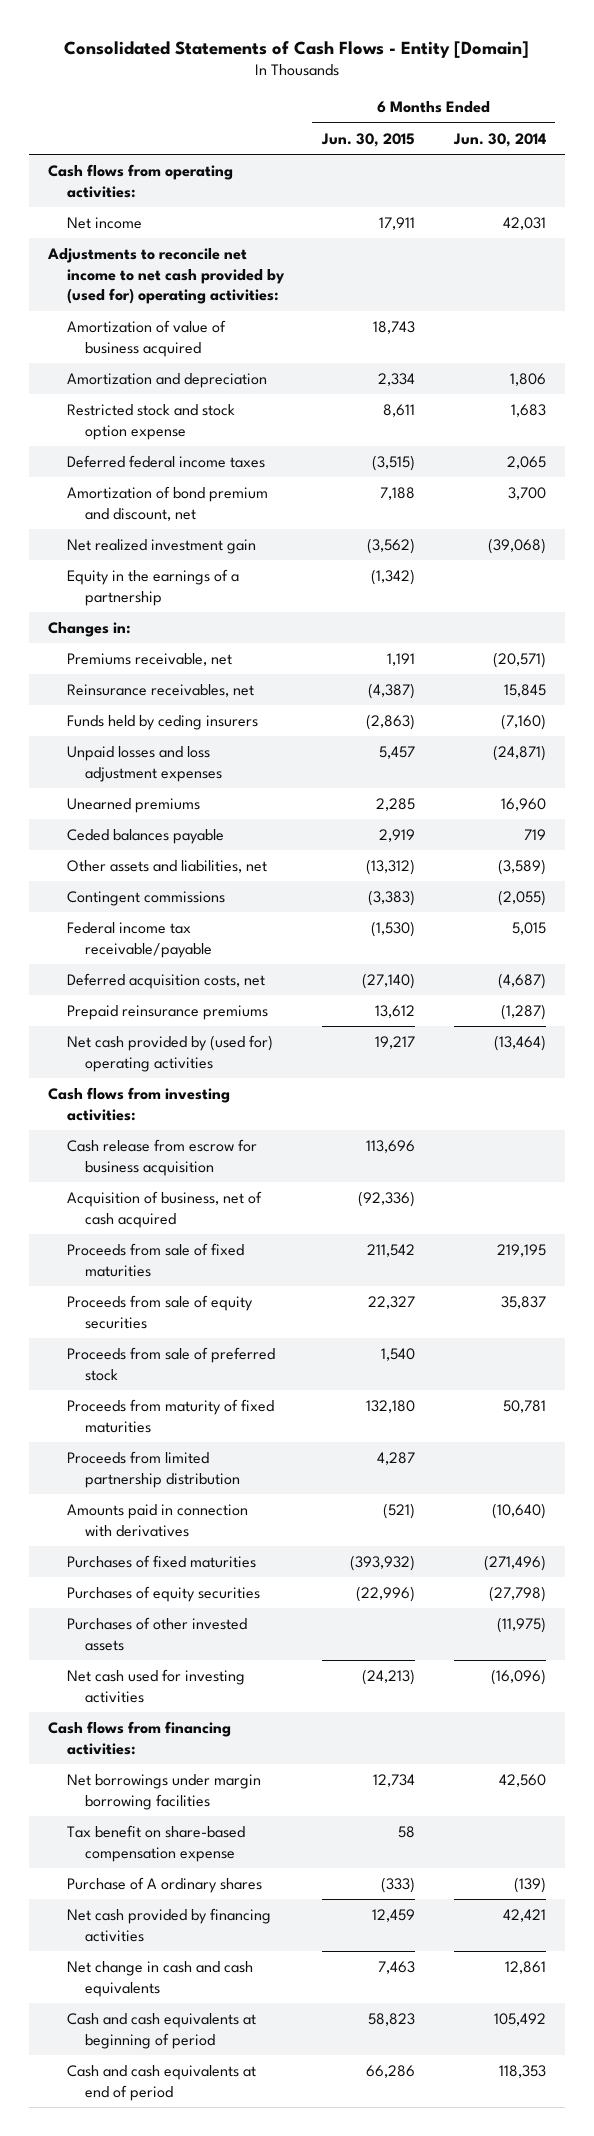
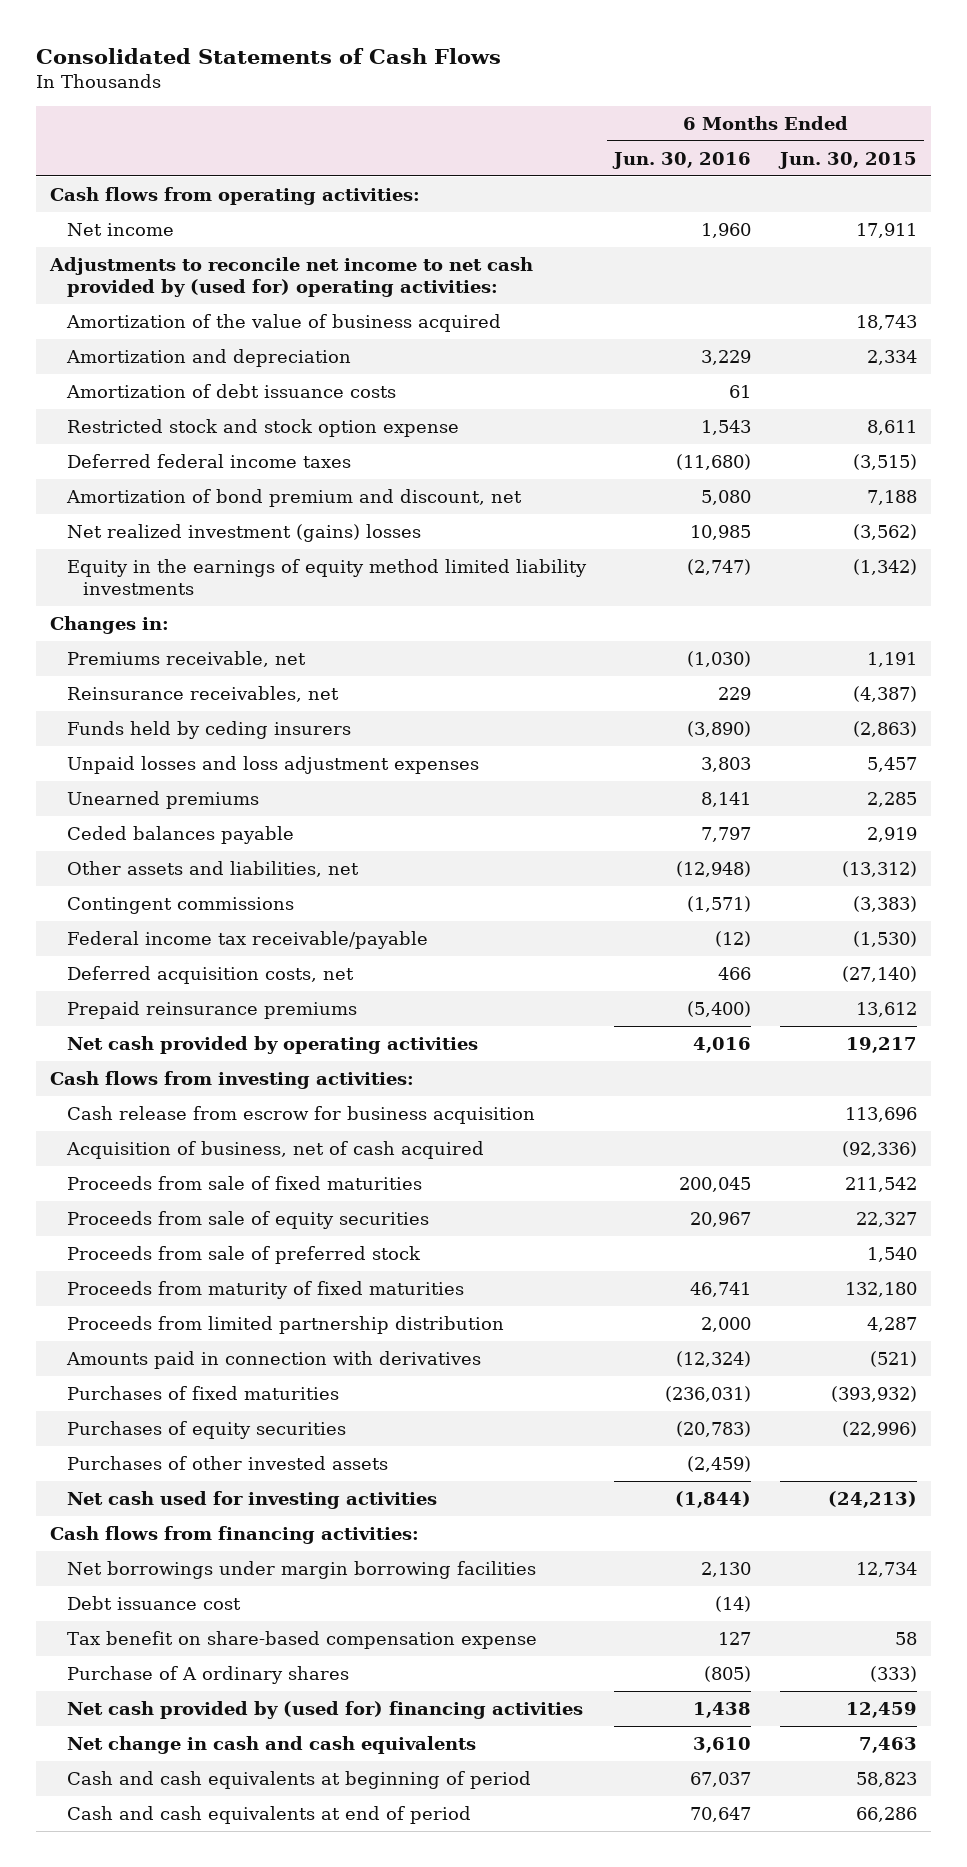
[63,40,529,58] Consolidated Statements of Cash Flows - Entity [Domain] -> [35,47,501,64] Consolidated Statements of Cash Flows
[452,132,546,147] Jun. 30, 2014 -> none
none -> [612,151,752,169] Jun. 30, 2016
[66,320,226,357] Amortization of value of business acquired -> [65,314,501,333] Amortization of the value of business acquired
none -> [65,384,396,399] Amortization of debt issuance costs
[66,539,256,555] Net realized investment gain -> [66,524,421,543] Net realized investment (gains) losses
[66,569,239,606] Equity in the earnings of a partnership -> [66,559,587,596] Equity in the earnings of equity method limited liability investments
[66,1035,273,1072] Net cash provided by (used for) operating activities -> [66,1036,478,1055] Net cash provided by operating activities
none -> [66,1596,241,1611] Debt issuance cost
[66,1908,271,1942] Net cash provided by financing activities -> [66,1701,583,1720] Net cash provided by (used for) financing activities

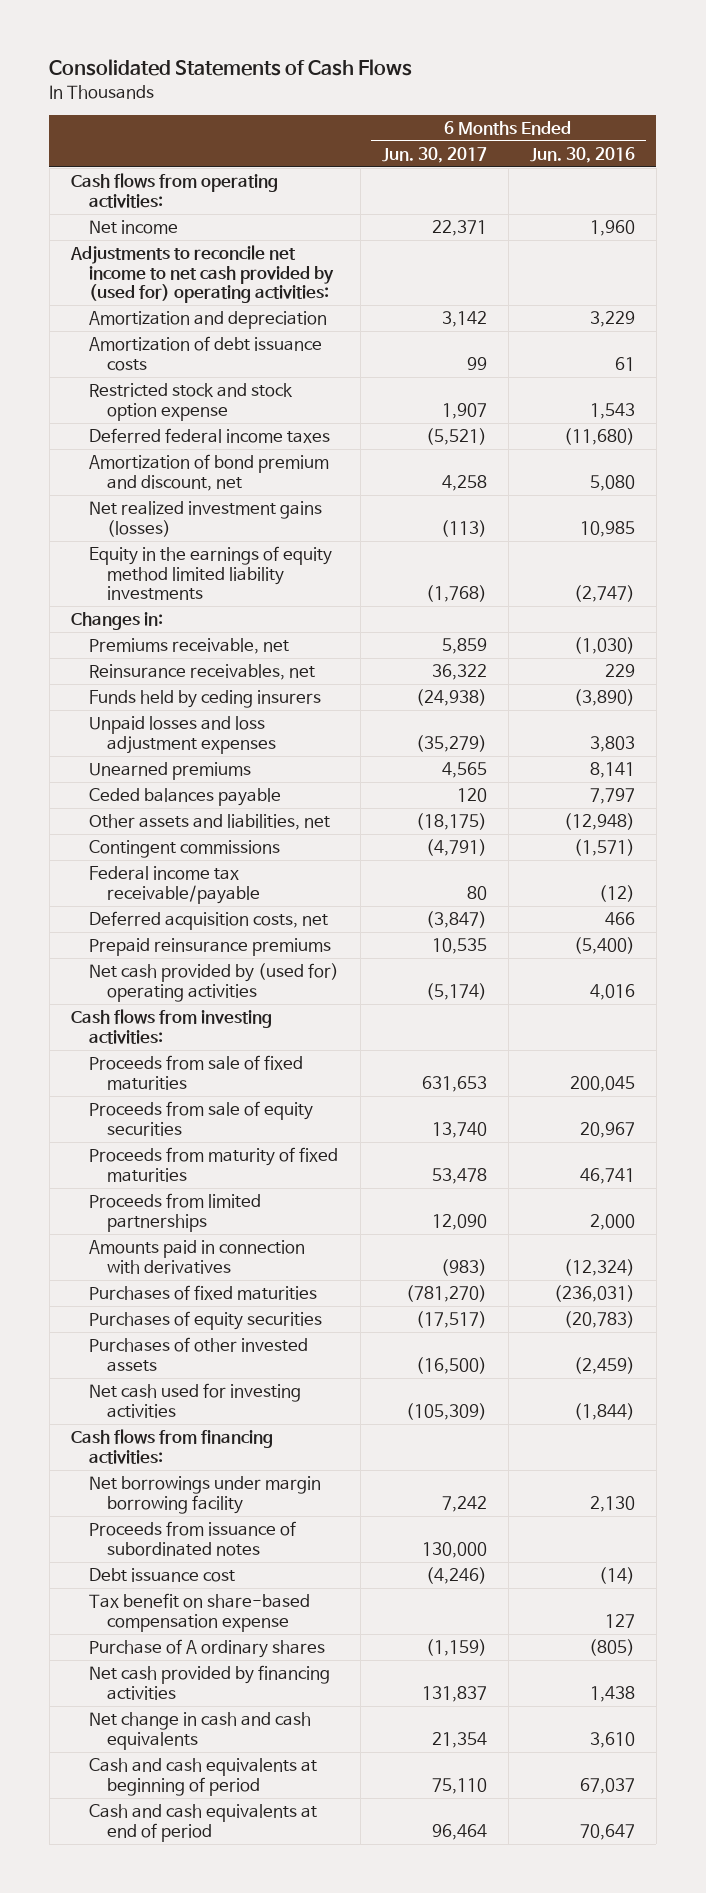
[778,151,918,169] Jun. 30, 2015 -> none
none -> [381,146,487,163] Jun. 30, 2017
[65,314,501,333] Amortization of the value of business acquired -> none
[66,524,421,543] Net realized investment (gains) losses -> [88,501,322,537] Net realized investment gains (losses)
[66,1036,478,1055] Net cash provided by operating activities -> [88,963,339,1002] Net cash provided by (used for) operating activities
[66,1106,535,1125] Cash release from escrow for business acquisition -> none
[65,1141,484,1160] Acquisition of business, net of cash acquired -> none
[66,1246,421,1265] Proceeds from sale of preferred stock -> none
[66,1316,504,1335] Proceeds from limited partnership distribution -> [88,1193,261,1232] Proceeds from limited partnerships
[66,1561,536,1580] Net borrowings under margin borrowing facilities -> [88,1476,321,1514] Net borrowings under margin borrowing facility
none -> [88,1521,296,1556] Proceeds from issuance of subordinated notes
[66,1701,583,1720] Net cash provided by (used for) financing activities -> [88,1665,330,1700] Net cash provided by financing activities

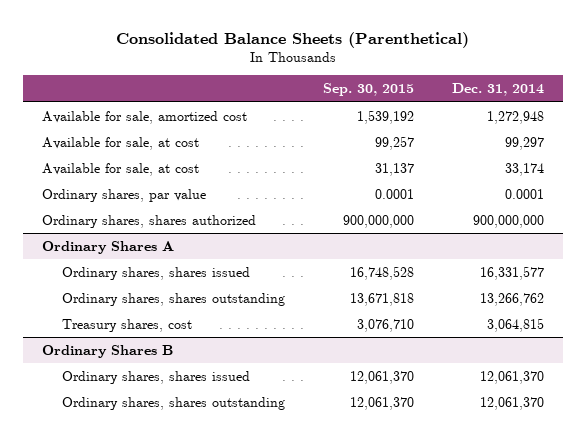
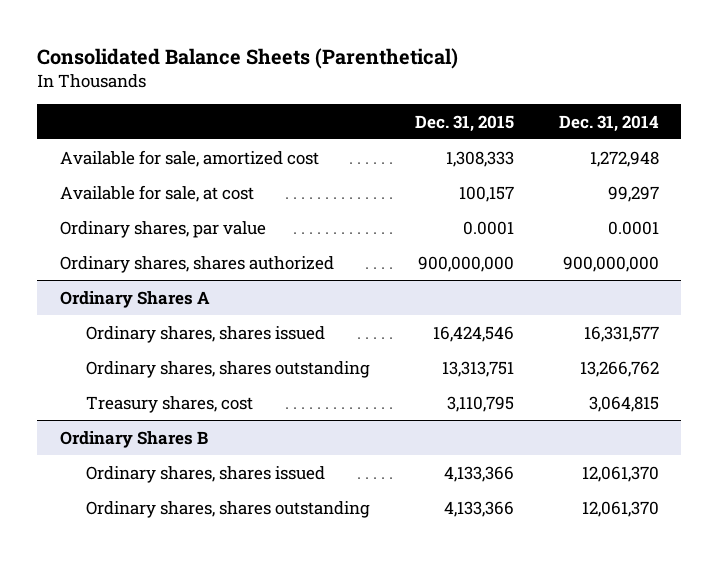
[323,83,415,97] Sep. 30, 2015 -> none
none -> [415,114,515,132] Dec. 31, 2015
[42,162,200,176] Available for sale, at cost -> none

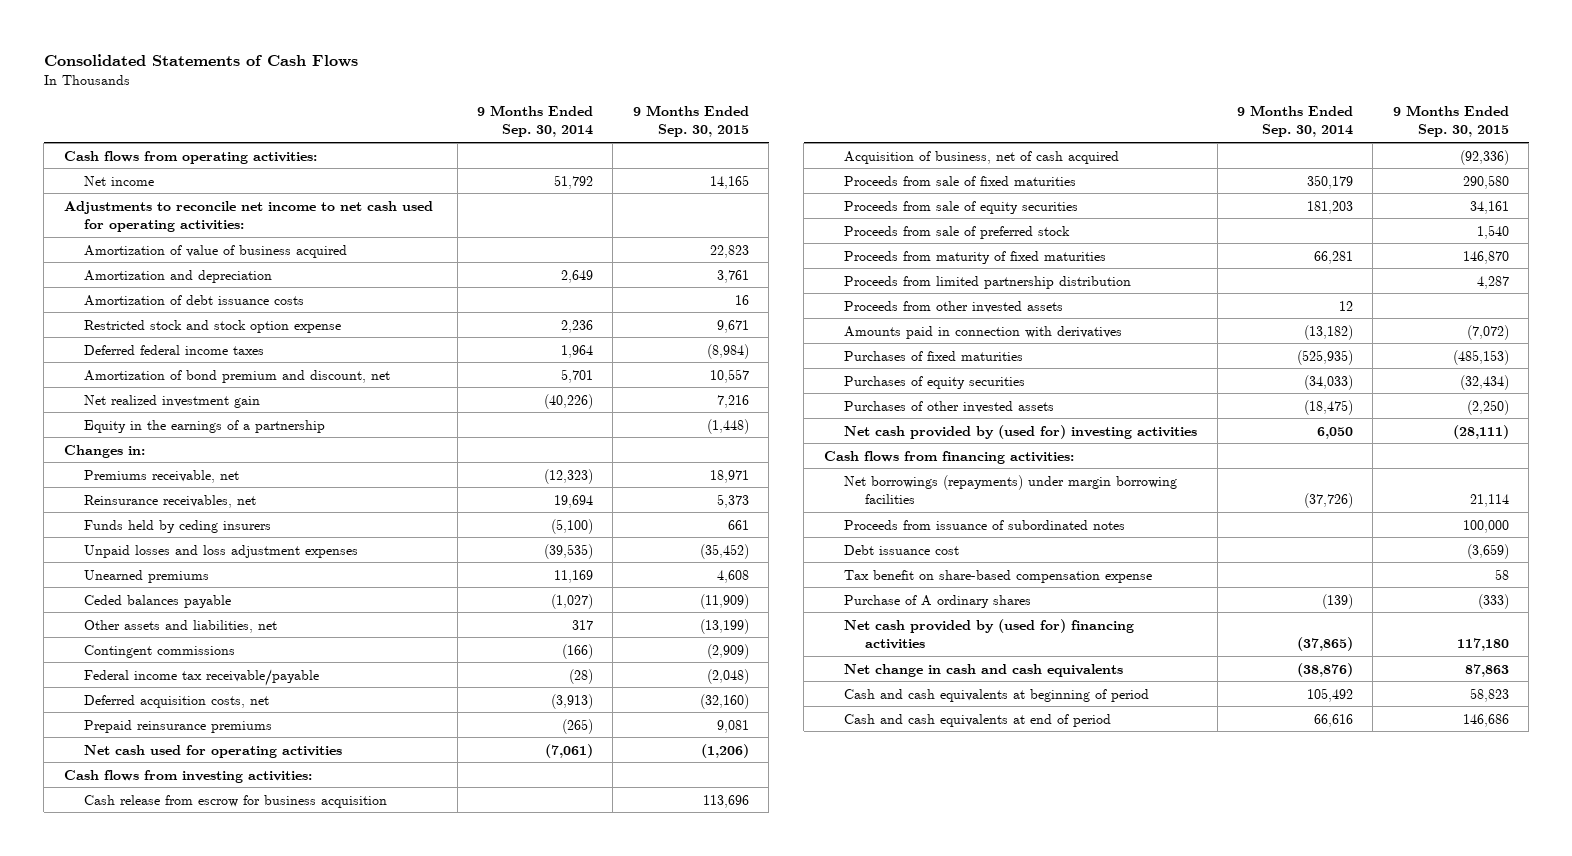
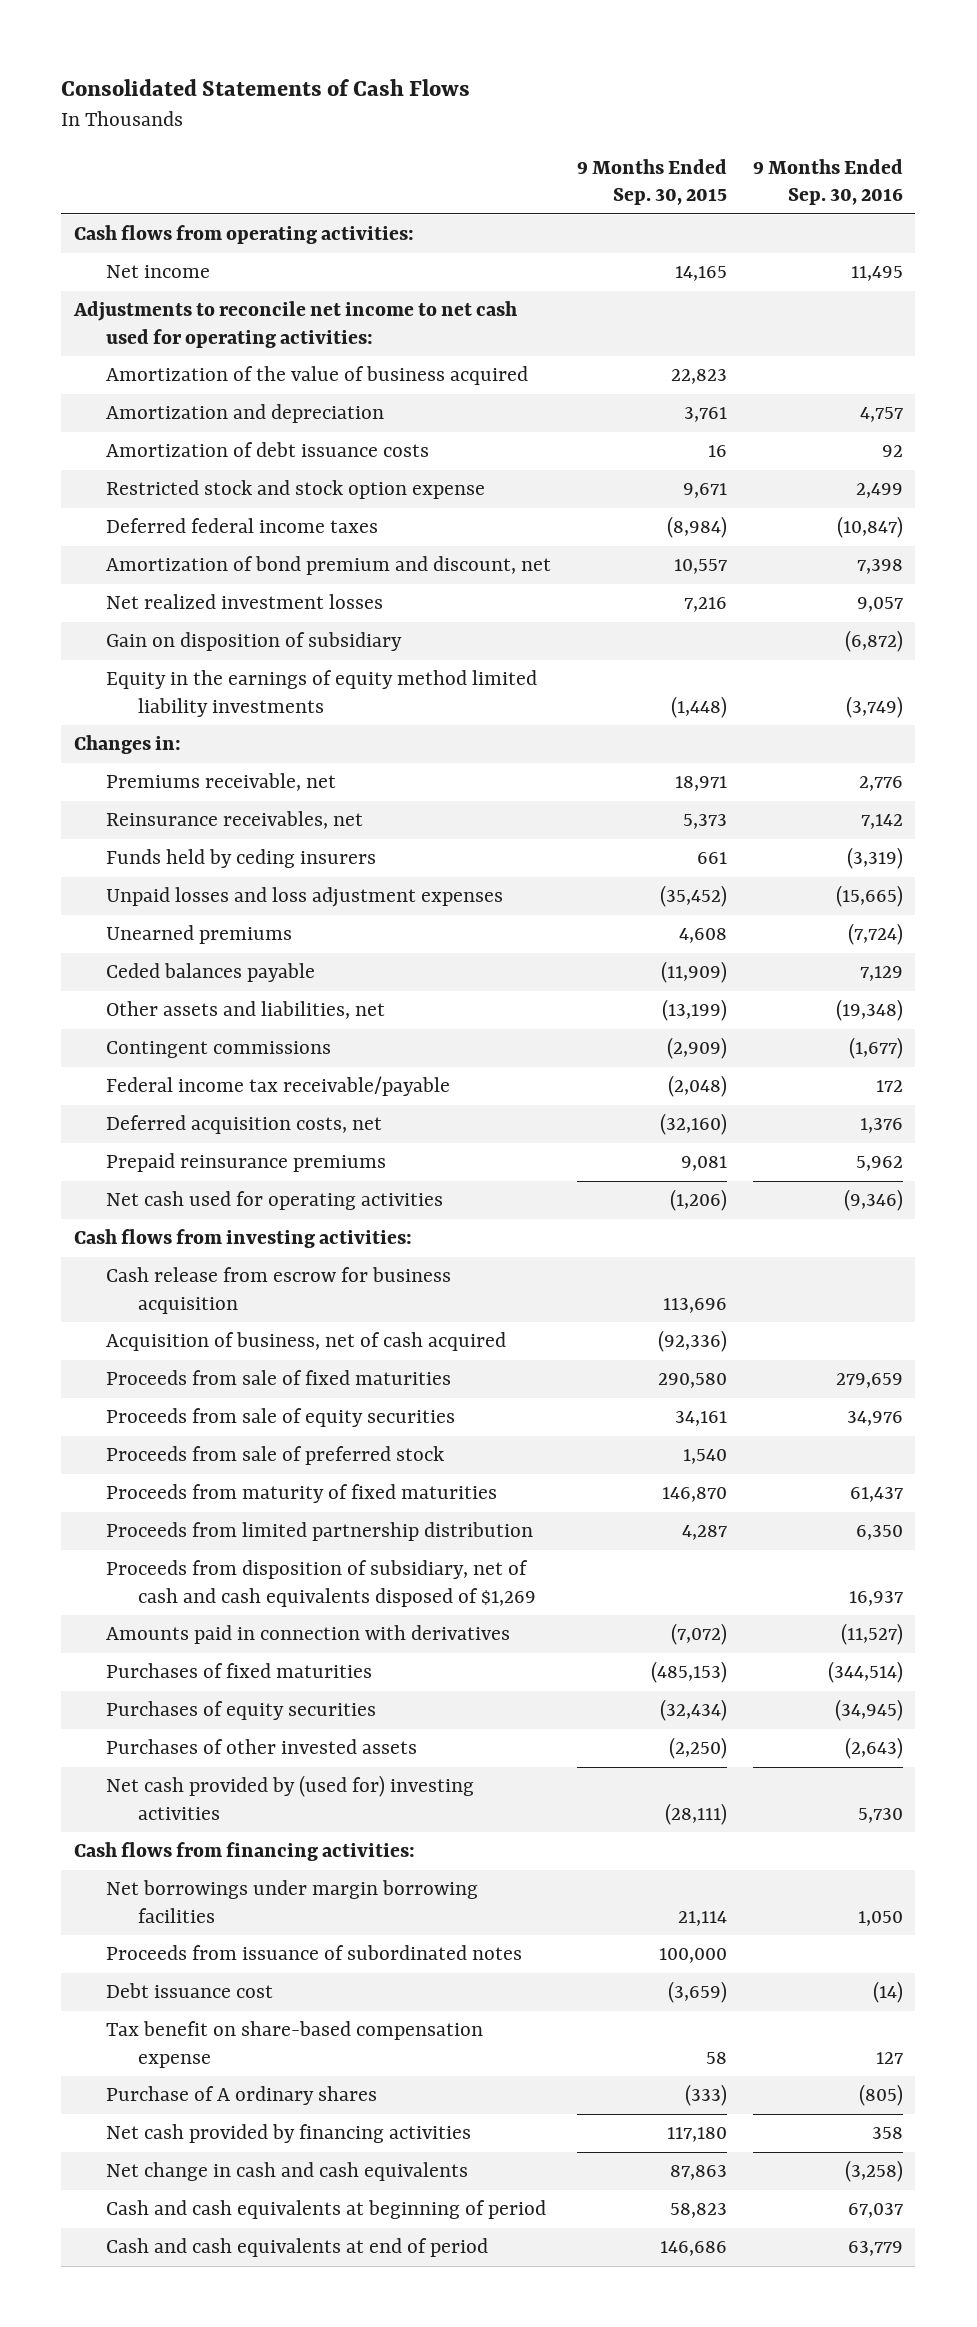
[477,105,594,138] 9 Months Ended Sep. 30, 2014 -> none
none -> [752,159,903,206] 9 Months Ended Sep. 30, 2016
[84,244,348,258] Amortization of value of business acquired -> [106,366,529,386] Amortization of the value of business acquired
[84,394,261,408] Net realized investment gain -> [106,594,384,610] Net realized investment losses
none -> [106,632,403,652] Gain on disposition of subsidiary
[84,419,326,433] Equity in the earnings of a partnership -> [106,670,538,717] Equity in the earnings of equity method limited liability investments
[844,300,1064,313] Proceeds from other invested assets -> none
none -> [106,1560,537,1607] Proceeds from disposition of subsidiary, net of cash and cash equivalents disposed of $1,269
[844,474,1178,504] Net borrowings (repayments) under margin borrowing facilities -> [106,1880,479,1923] Net borrowings under margin borrowing facilities
[844,618,1135,649] Net cash provided by (used for) financing activities -> [106,2124,472,2144] Net cash provided by financing activities

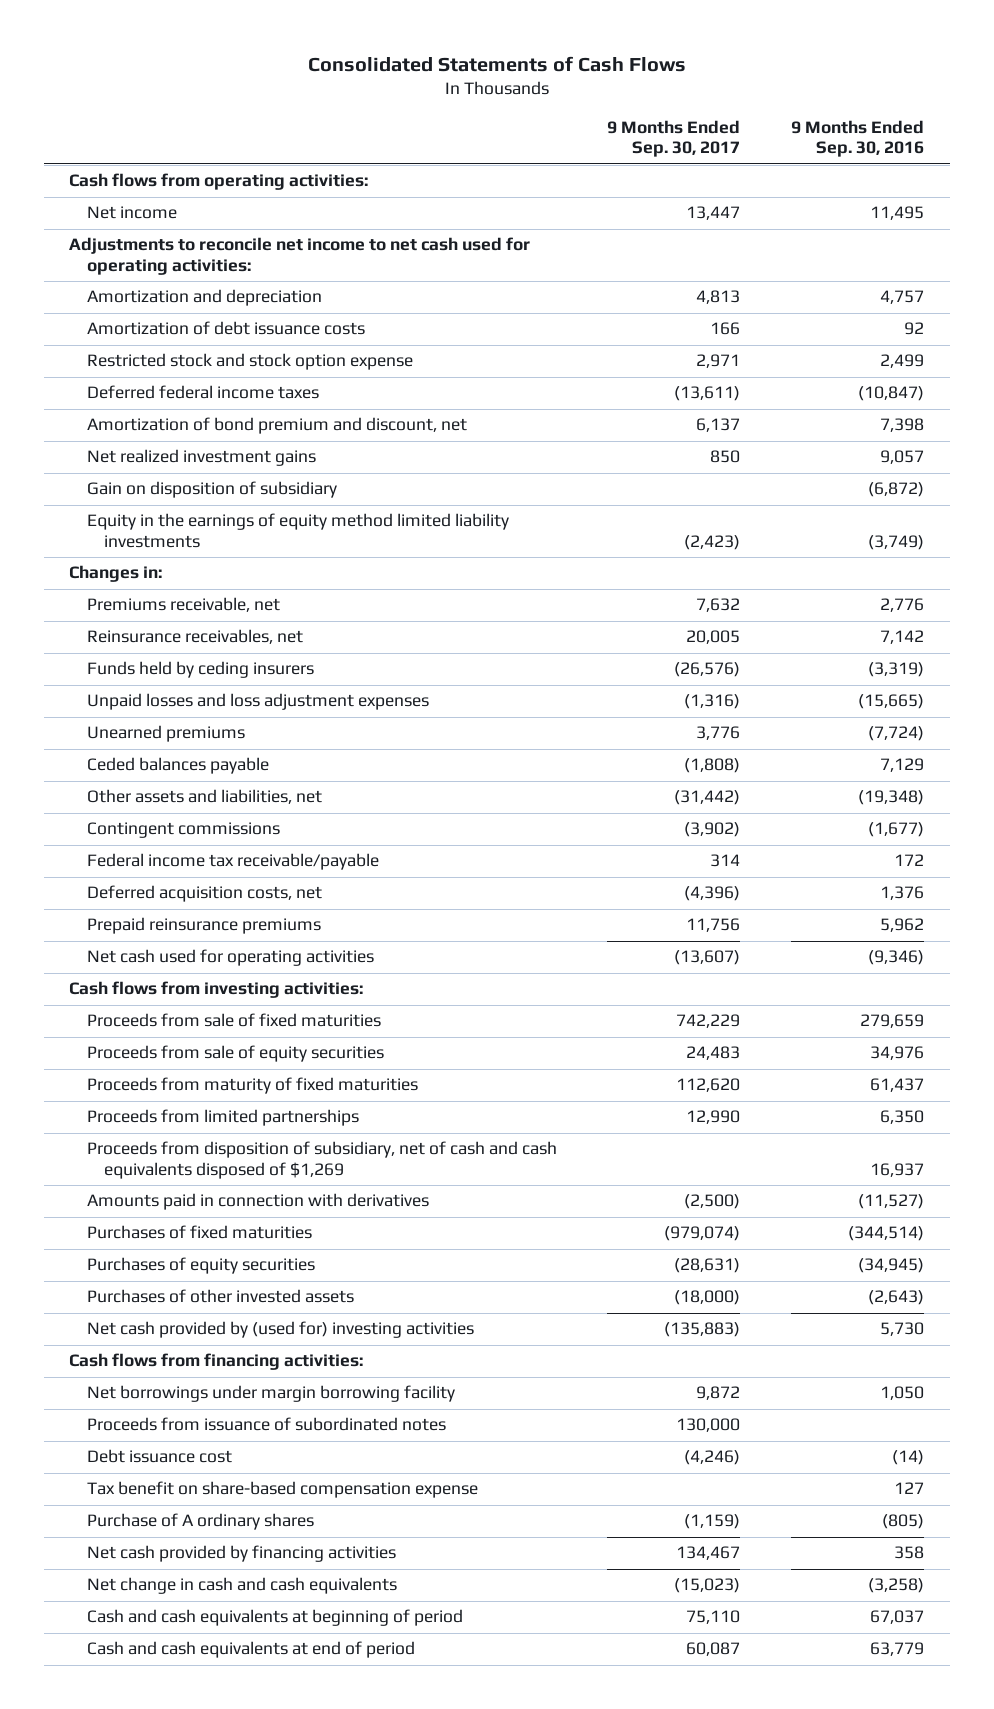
[576,159,727,206] 9 Months Ended Sep. 30, 2015 -> none
none -> [607,119,741,158] 9 Months Ended Sep. 30, 2017
[106,366,529,386] Amortization of the value of business acquired -> none
[106,594,384,610] Net realized investment losses -> [86,449,316,467] Net realized investment gains
[106,1267,452,1314] Cash release from escrow for business acquisition -> none
[106,1332,507,1352] Acquisition of business, net of cash acquired -> none
[106,1446,445,1466] Proceeds from sale of preferred stock -> none
[106,1522,534,1542] Proceeds from limited partnership distribution -> [86,1109,359,1127] Proceeds from limited partnerships
[106,1880,479,1923] Net borrowings under margin borrowing facilities -> [86,1385,455,1403] Net borrowings under margin borrowing facility

